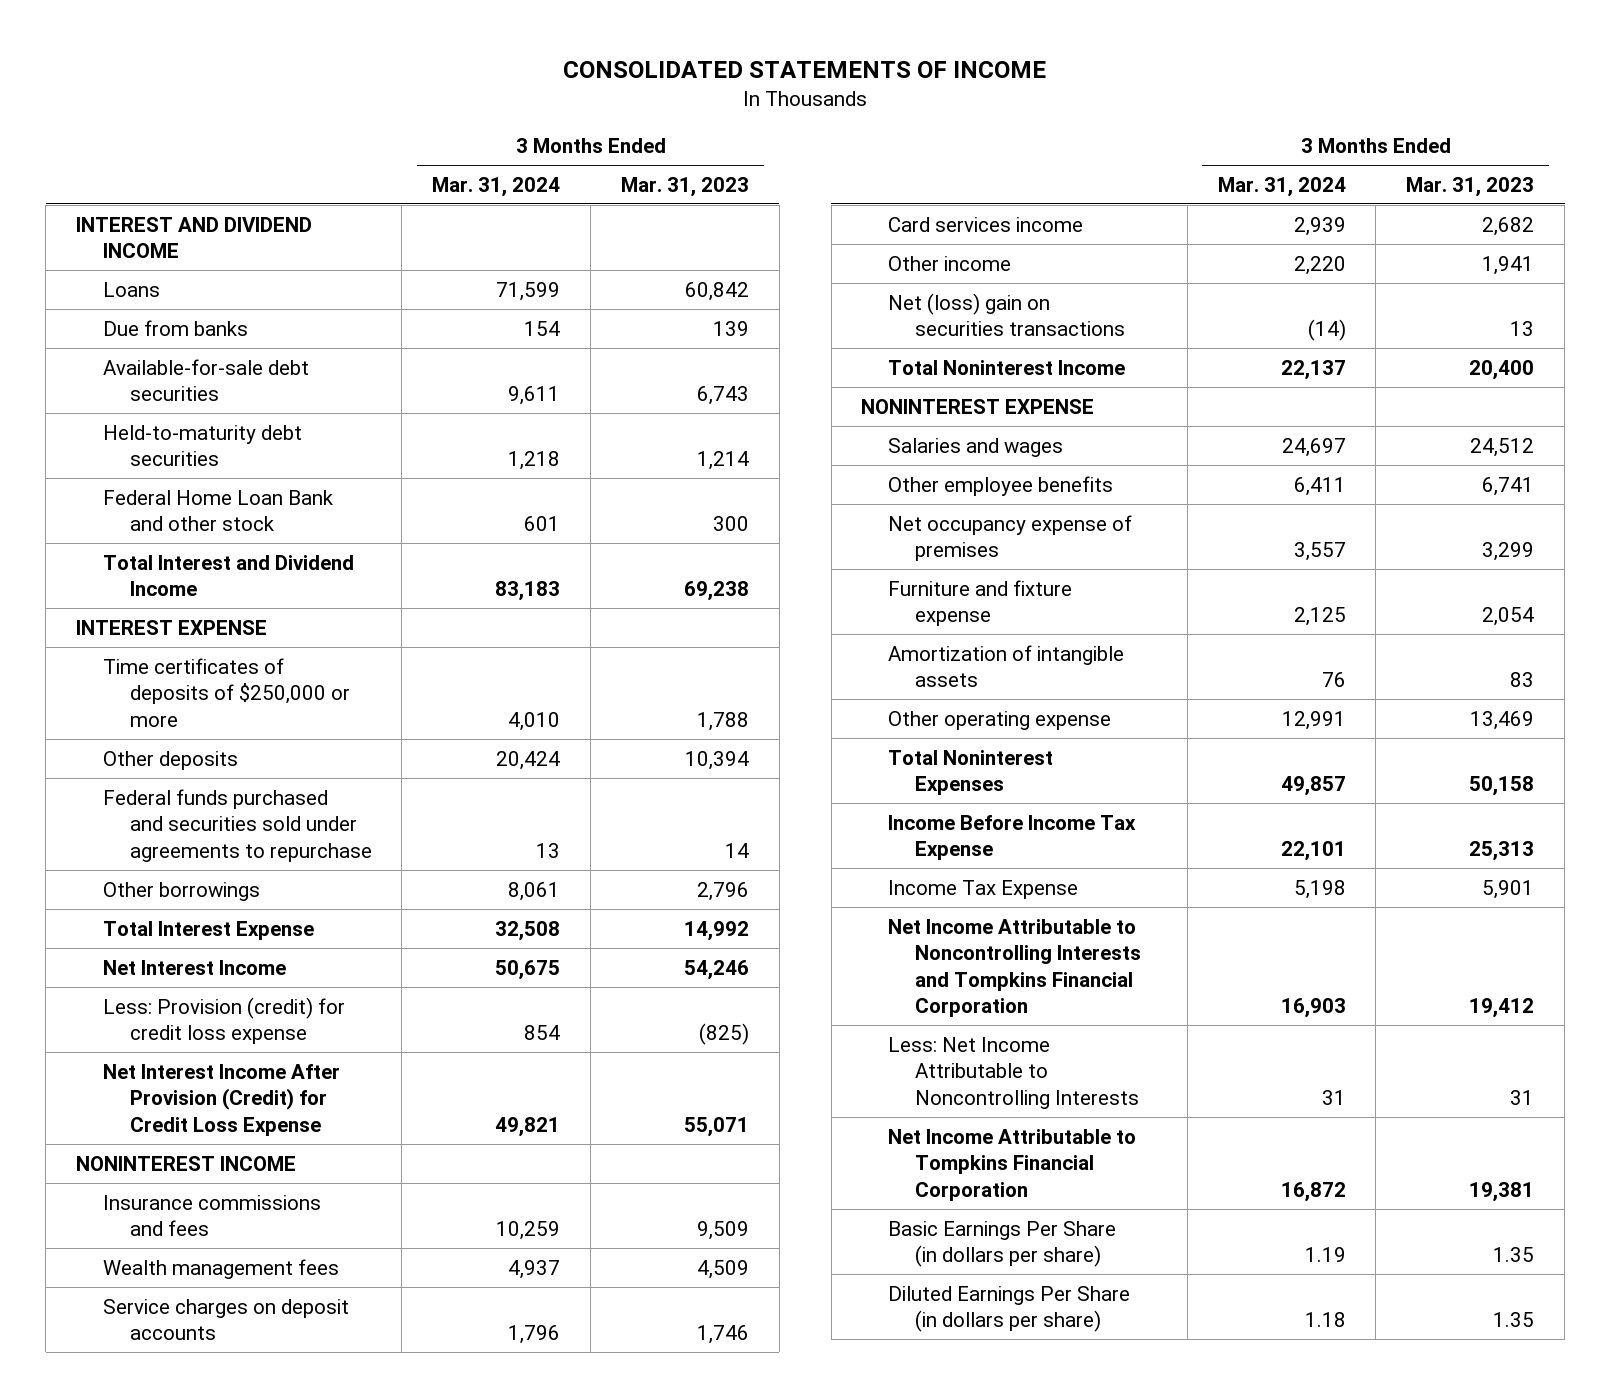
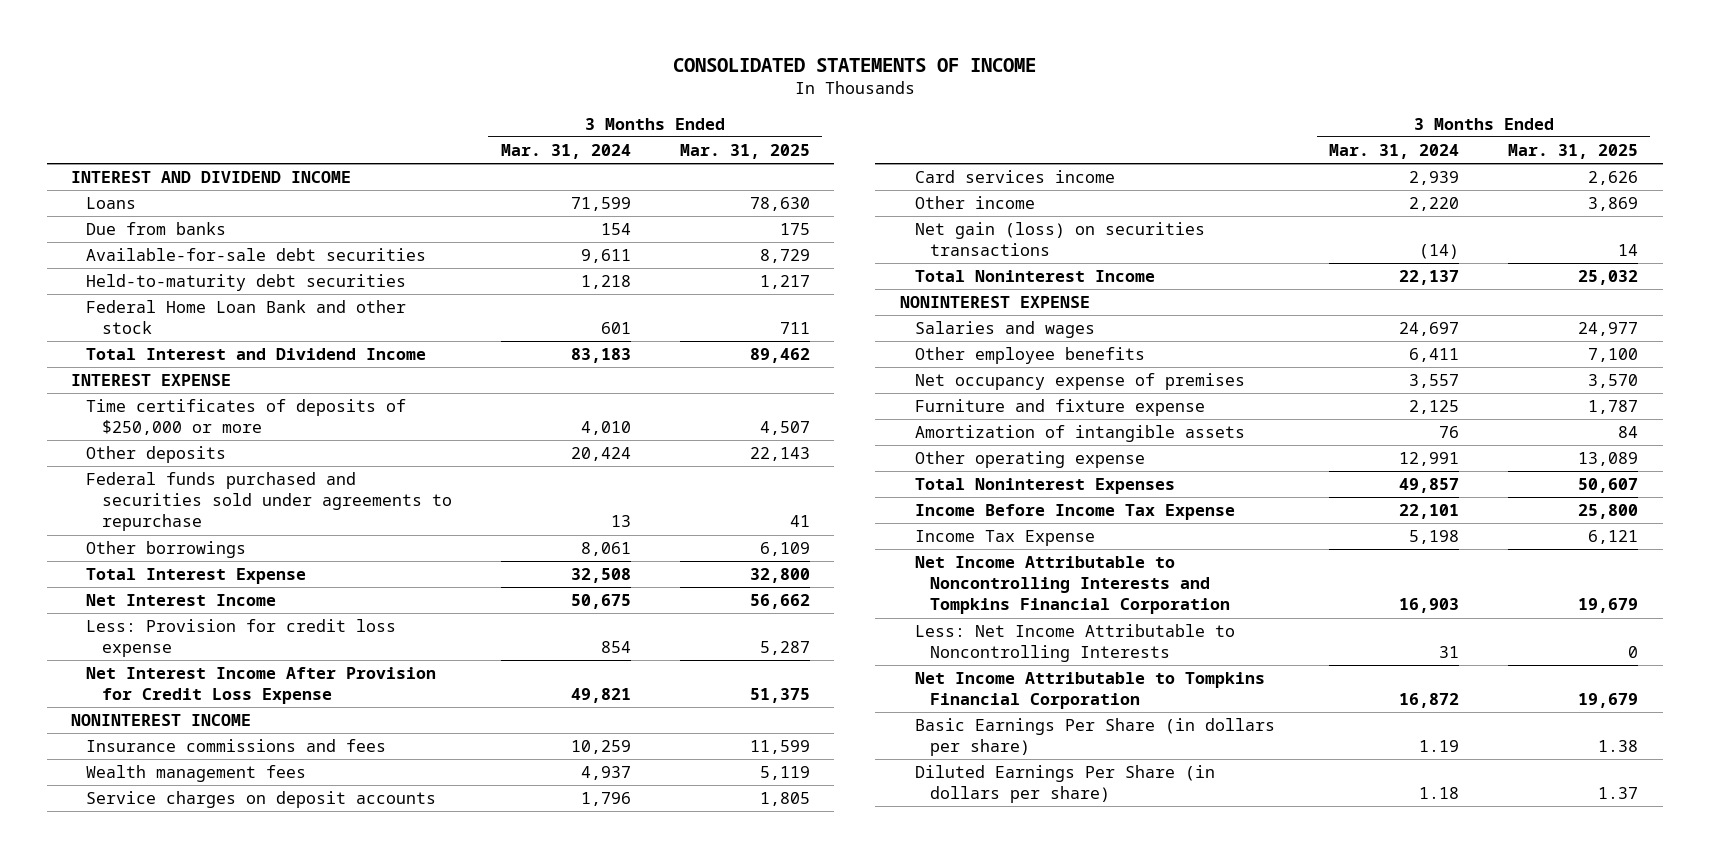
[621,176,750,197] Mar. 31, 2023 -> none
none -> [679,143,810,159] Mar. 31, 2025
[102,996,345,1045] Less: Provision (credit) for credit loss expense -> [86,618,397,658] Less: Provision for credit loss expense
[102,1063,340,1136] Net Interest Income After Provision (Credit) for Credit Loss Expense -> [86,666,437,705] Net Interest Income After Provision for Credit Loss Expense
[888,292,1125,337] Net (loss) gain on securities transactions -> [914,221,1205,257] Net gain (loss) on securities transactions

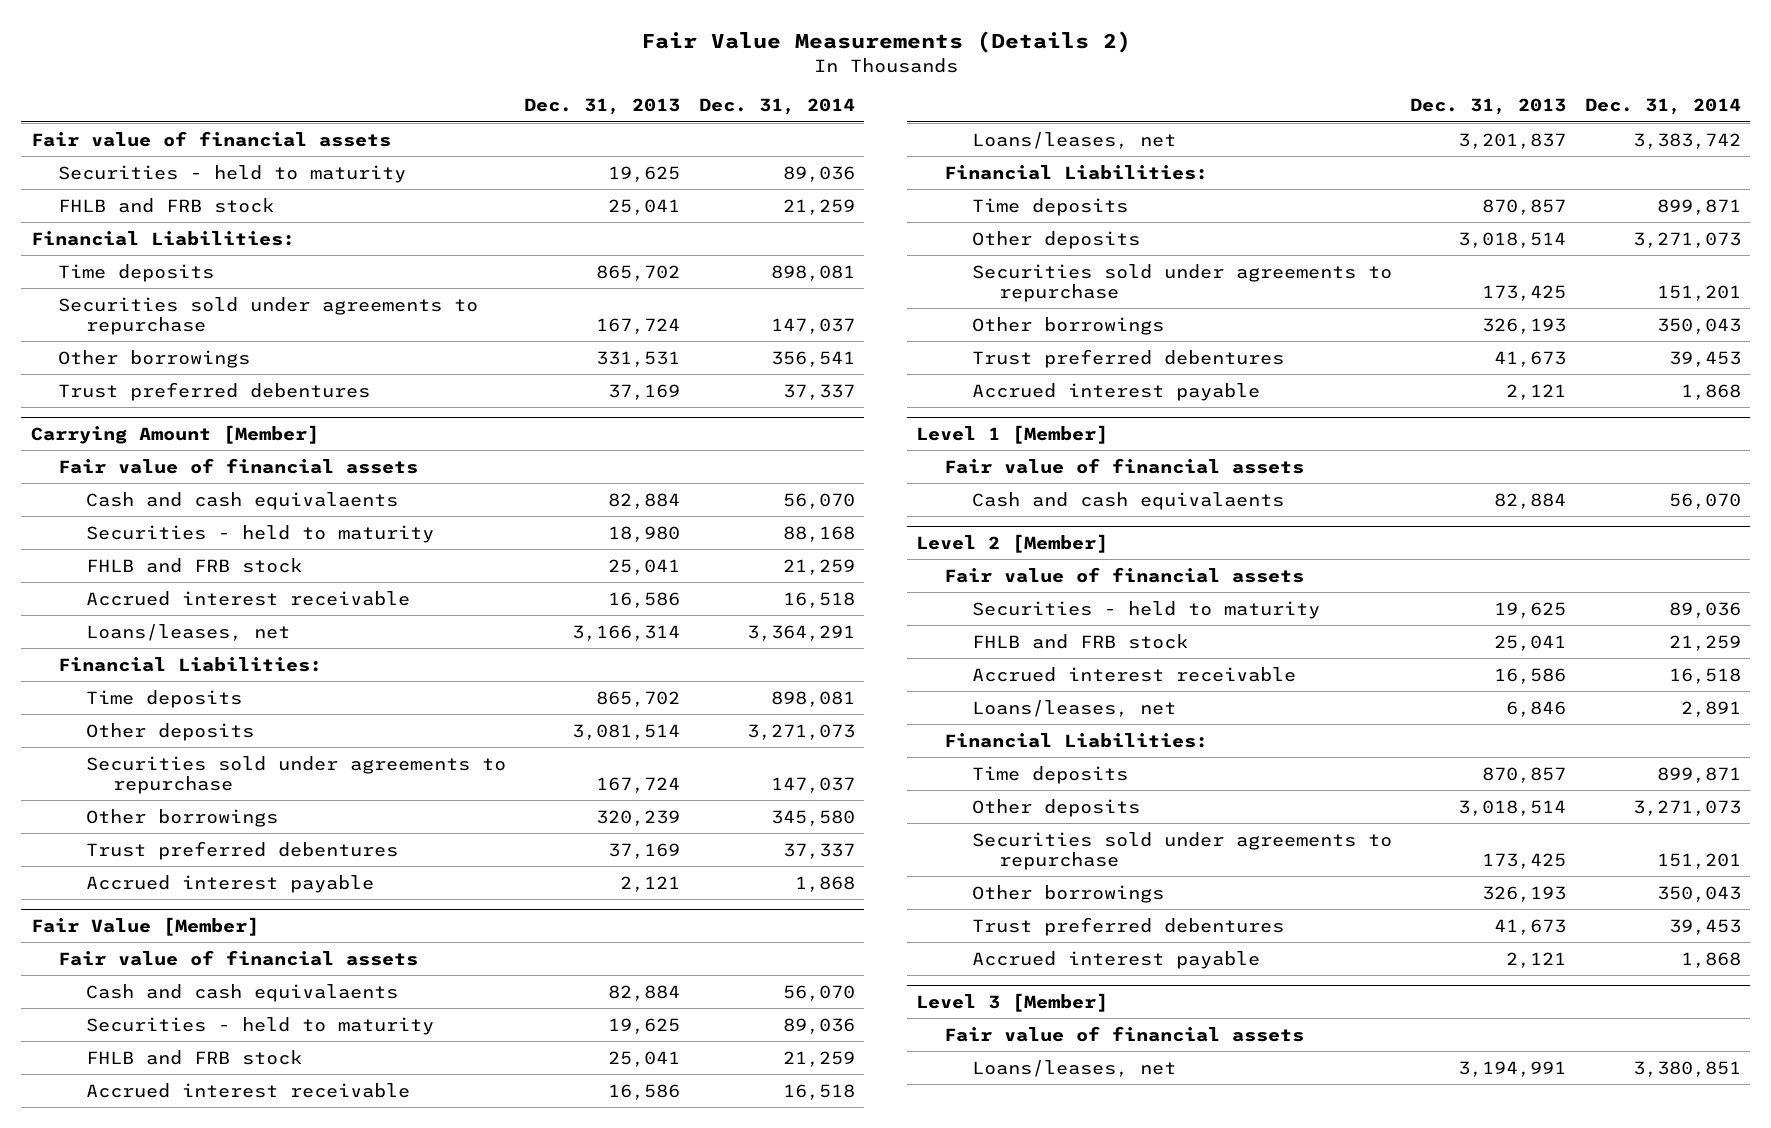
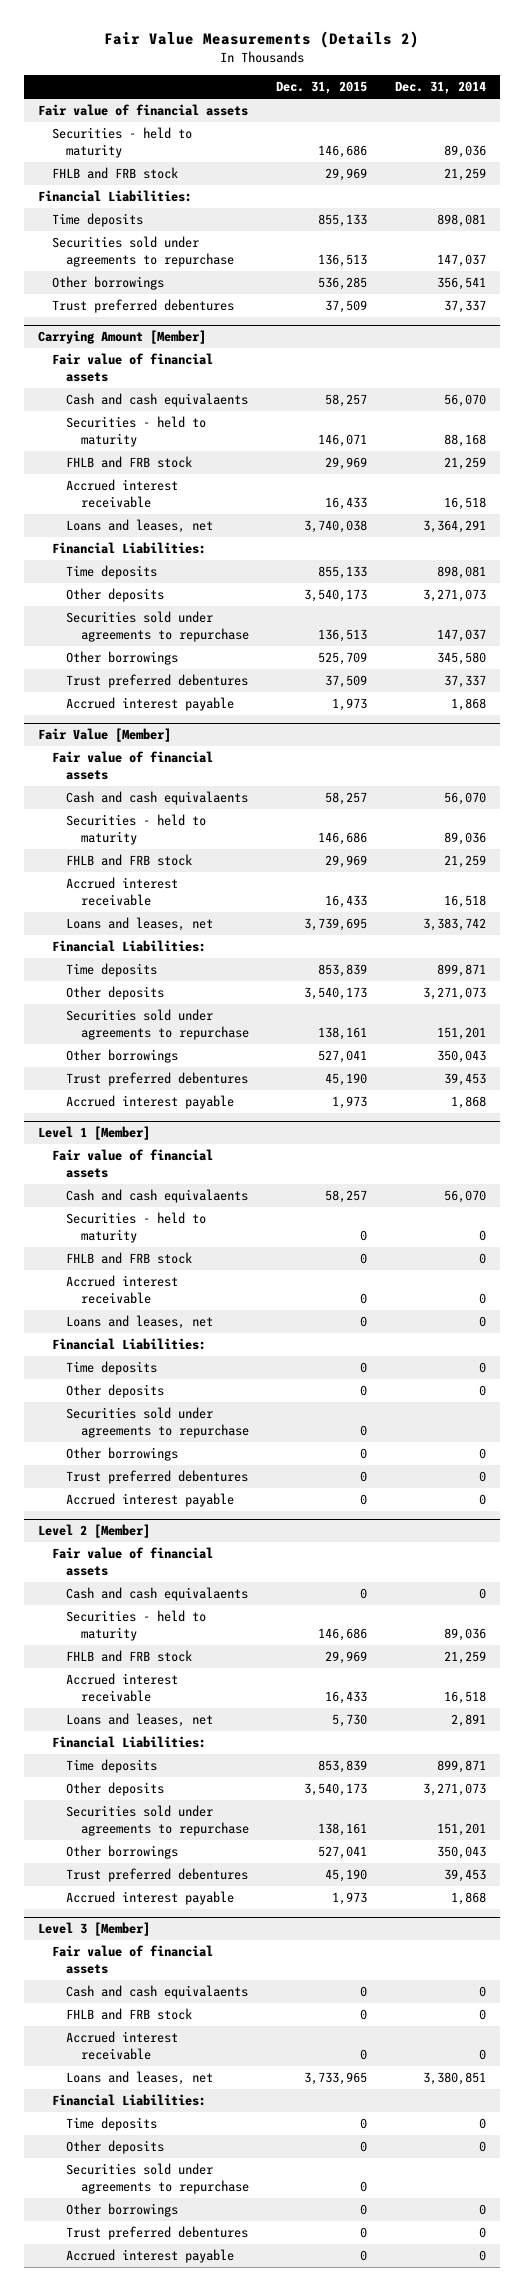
[524,98,681,116] Dec. 31, 2013 -> none
none -> [276,81,368,95] Dec. 31, 2015
[85,623,290,641] Loans/leases, net -> [66,519,214,534] Loans and leases, net
[971,131,1176,149] Loans/leases, net -> [66,917,214,932] Loans and leases, net
none -> [66,1212,207,1243] Securities - held to maturity
none -> [66,1252,193,1265] FHLB and FRB stock
none -> [66,1275,179,1304] Accrued interest receivable
none -> [66,1315,214,1330] Loans and leases, net
none -> [51,1338,206,1351] Financial Liabilities:
none -> [66,1361,158,1376] Time deposits
none -> [66,1384,165,1399] Other deposits
none -> [66,1407,249,1438] Securities sold under agreements to repurchase
none -> [66,1447,179,1462] Other borrowings
none -> [66,1470,249,1485] Trust preferred debentures
none -> [66,1493,235,1508] Accrued interest payable
none -> [66,1587,249,1602] Cash and cash equivalaents
[971,699,1176,717] Loans/leases, net -> [66,1713,214,1728] Loans and leases, net
none -> [66,1985,249,2000] Cash and cash equivalaents
none -> [66,2008,193,2021] FHLB and FRB stock
none -> [66,2031,179,2060] Accrued interest receivable
[971,1059,1176,1077] Loans/leases, net -> [66,2071,214,2086] Loans and leases, net
none -> [51,2094,206,2107] Financial Liabilities:
none -> [66,2117,158,2132] Time deposits
none -> [66,2140,165,2155] Other deposits
none -> [66,2163,249,2194] Securities sold under agreements to repurchase
none -> [66,2203,179,2218] Other borrowings
none -> [66,2226,249,2241] Trust preferred debentures
none -> [66,2249,235,2264] Accrued interest payable

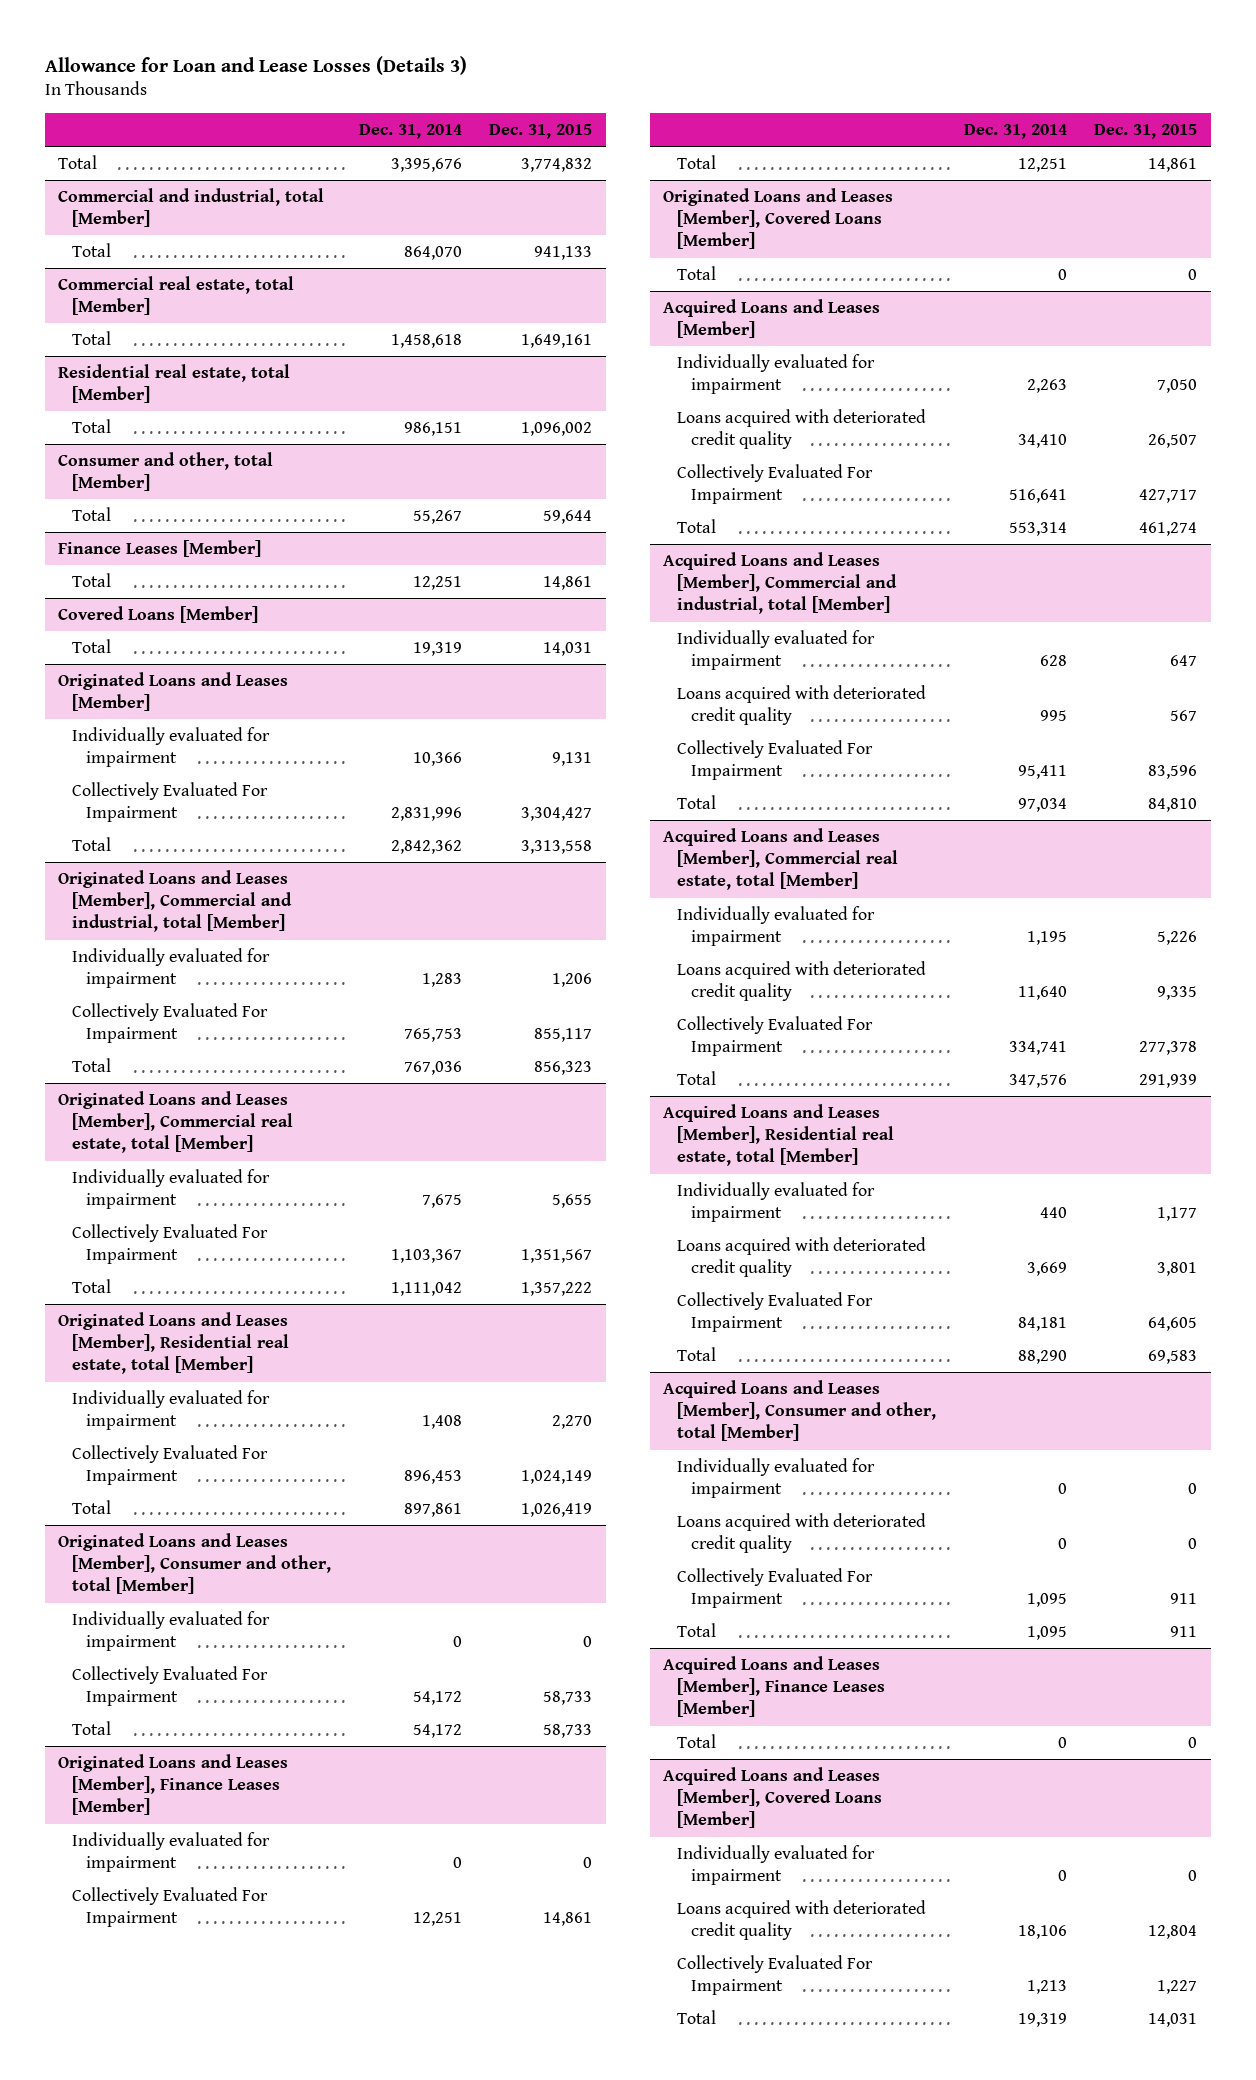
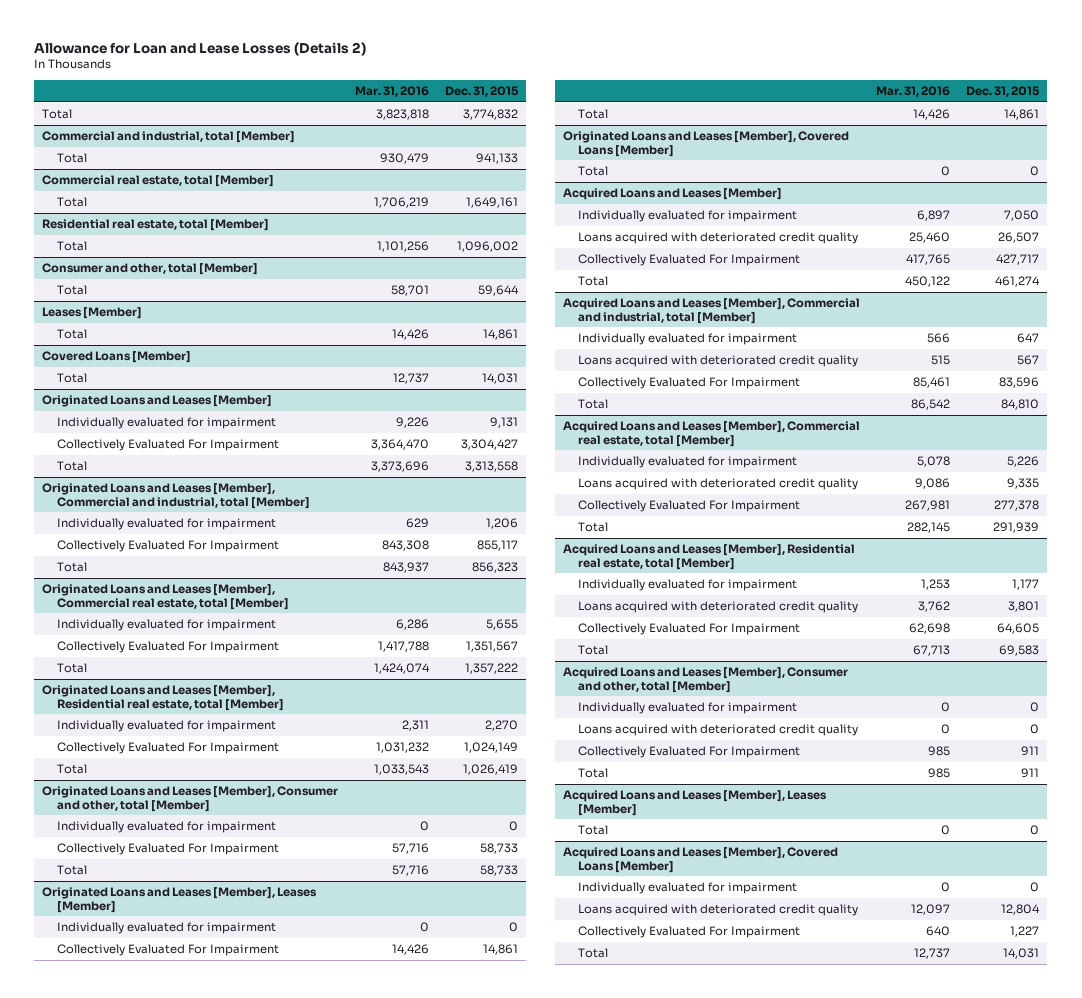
[44,55,467,75] Allowance for Loan and Lease Losses (Details 3) -> [34,41,367,56] Allowance for Loan and Lease Losses (Details 2)
[358,123,462,139] Dec. 31, 2014 -> none
none -> [355,86,430,98] Mar. 31, 2016
[58,540,262,558] Finance Leases [Member] -> [42,307,143,320] Leases [Member]
[58,1754,289,1816] Originated Loans and Leases [Member], Finance Leases [Member] -> [42,887,318,913] Originated Loans and Leases [Member], Leases [Member]
[663,1656,886,1718] Acquired Loans and Leases [Member], Finance Leases [Member] -> [563,790,828,816] Acquired Loans and Leases [Member], Leases [Member]

